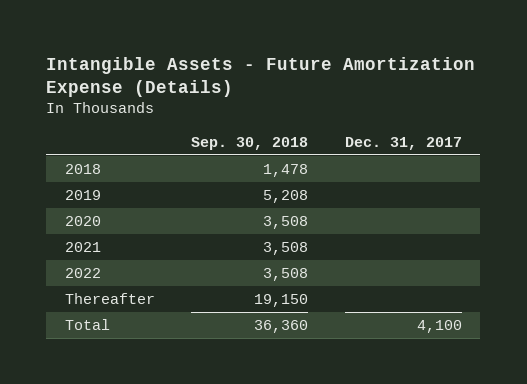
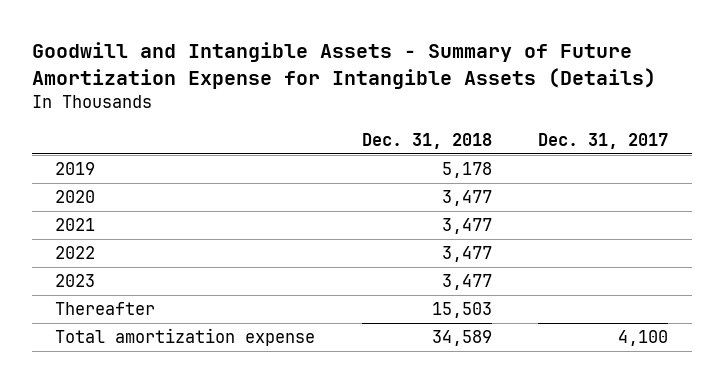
[46,56,476,98] Intangible Assets - Future Amortization Expense (Details) -> [31,42,656,90] Goodwill and Intangible Assets - Summary of Future Amortization Expense for Intangible Assets (Details)
[191,136,309,150] Sep. 30, 2018 -> none
none -> [361,132,492,149] Dec. 31, 2018
[64,164,101,175] 2018 -> none
none -> [55,274,96,288] 2023
[64,319,110,331] Total -> [55,328,316,347] Total amortization expense

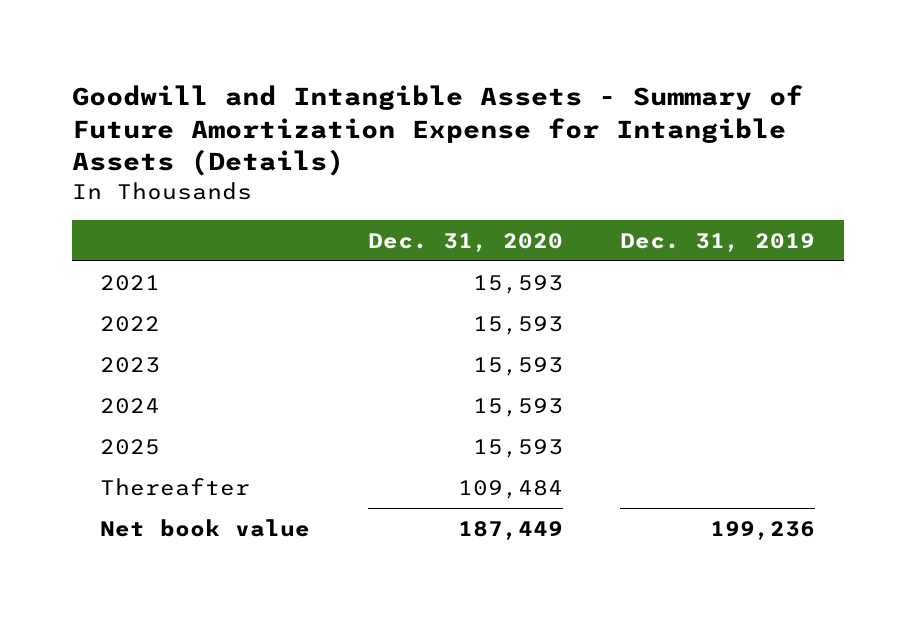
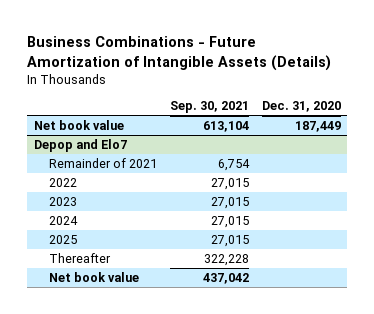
[71,84,803,177] Goodwill and Intangible Assets - Summary of Future Amortization Expense for Intangible Assets (Details) -> [27,35,332,71] Business Combinations - Future Amortization of Intangible Assets (Details)
[620,232,816,252] Dec. 31, 2019 -> none
none -> [170,101,250,114] Sep. 30, 2021
[100,274,161,291] 2021 -> none
[100,315,161,332] 2022 -> none
[100,356,161,373] 2023 -> none
[100,397,161,414] 2024 -> none
[100,438,161,455] 2025 -> none
[100,477,251,496] Thereafter -> none
none -> [33,138,127,152] Depop and Elo7
none -> [49,157,158,168] Remainder of 2021
none -> [49,177,78,187] 2022
none -> [49,196,78,206] 2023
none -> [49,215,79,225] 2024
none -> [49,234,78,244] 2025
none -> [49,252,112,263] Thereafter
none -> [49,271,140,282] Net book value

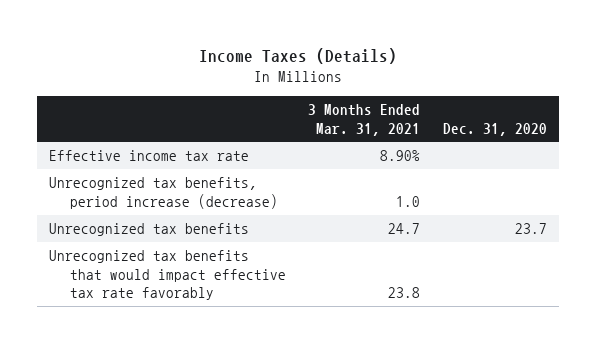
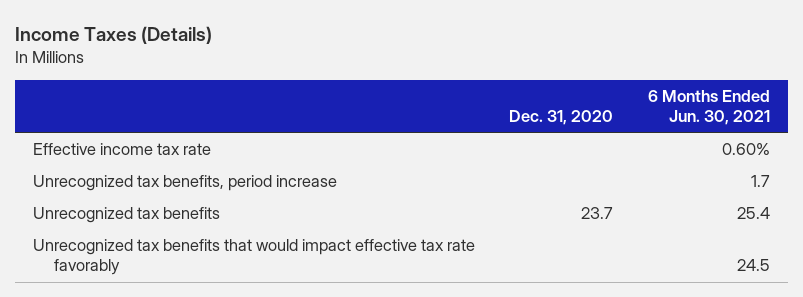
[308,103,421,136] 3 Months Ended Mar. 31, 2021 -> none
none -> [648,89,771,126] 6 Months Ended Jun. 30, 2021
[48,177,278,209] Unrecognized tax benefits, period increase (decrease) -> [32,175,337,192] Unrecognized tax benefits, period increase

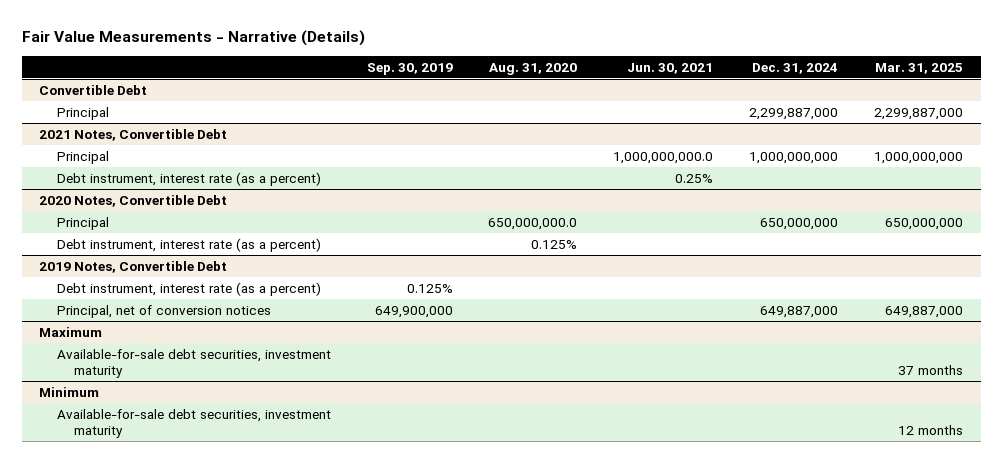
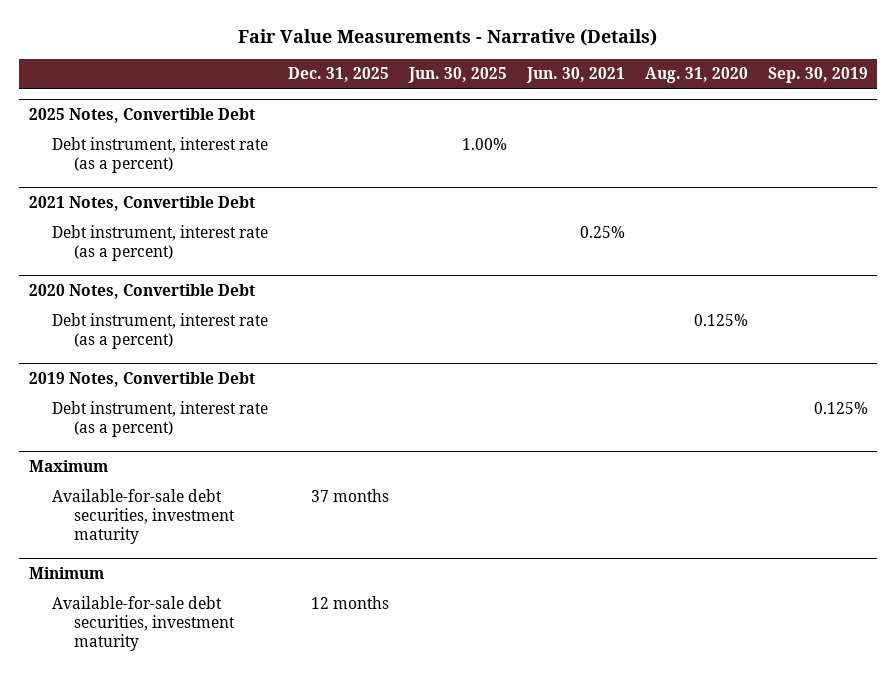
[752,62,839,74] Dec. 31, 2024 -> none
[874,62,963,74] Mar. 31, 2025 -> none
none -> [287,67,389,83] Dec. 31, 2025
none -> [407,67,507,84] Jun. 30, 2025
[56,106,109,120] Principal -> none
[39,84,148,95] Convertible Debt -> [28,108,255,124] 2025 Notes, Convertible Debt
none -> [51,136,268,173] Debt instrument, interest rate (as a percent)
[56,150,109,164] Principal -> none
[56,216,109,230] Principal -> none
[56,304,271,318] Principal, net of conversion notices -> none

